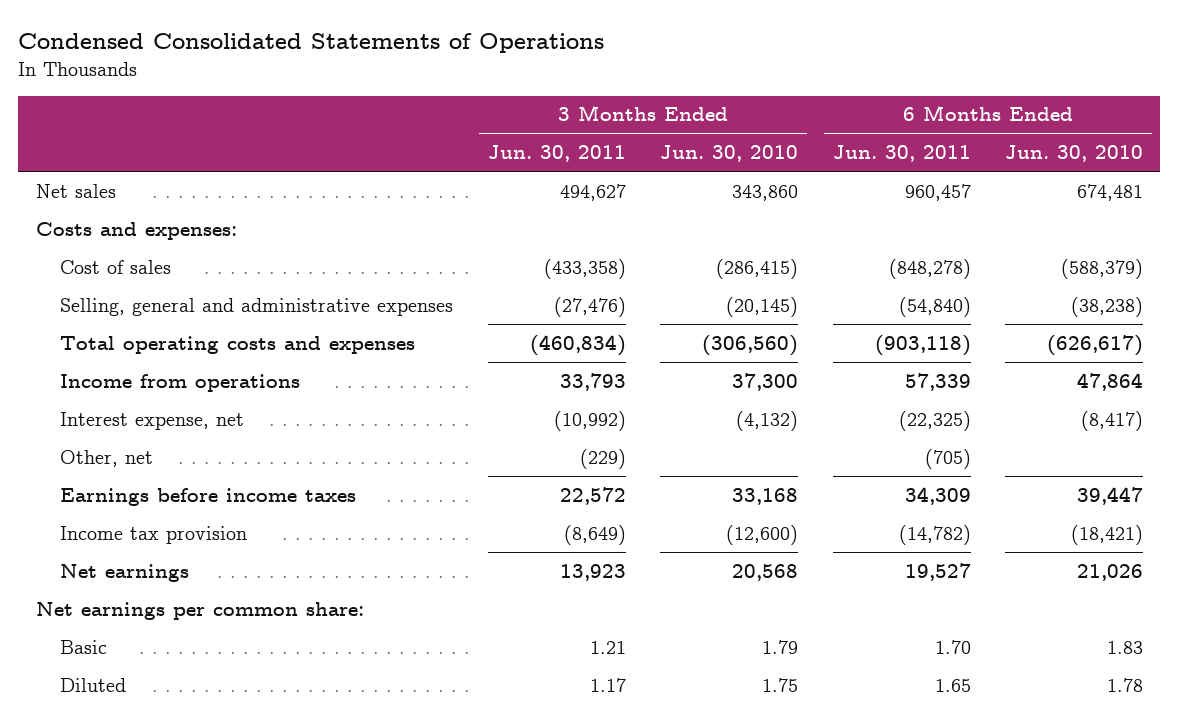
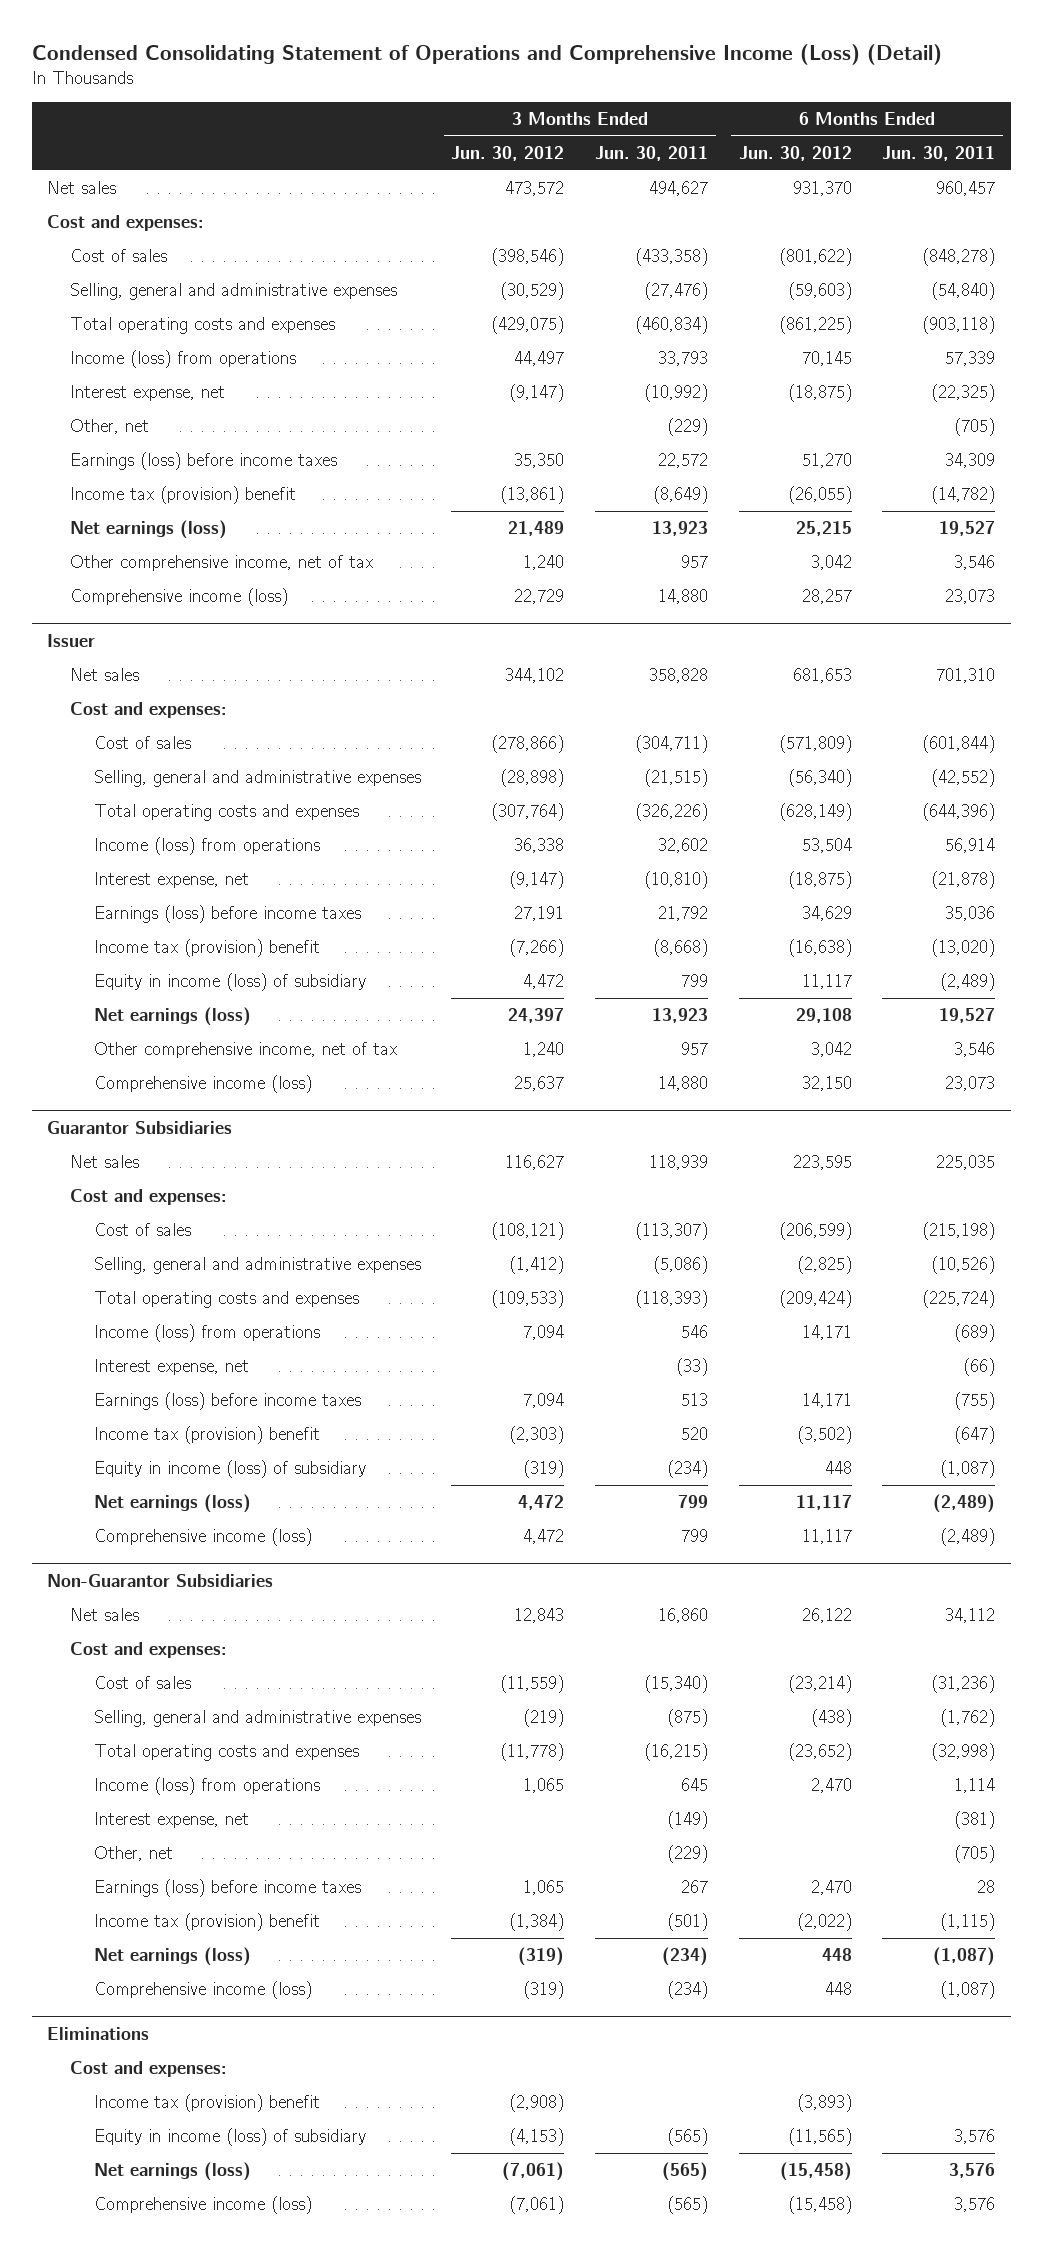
[18,33,605,54] Condensed Consolidated Statements of Operations -> [31,43,942,65] Condensed Consolidating Statement of Operations and Comprehensive Income (Loss) (Detail)
[660,145,799,163] Jun. 30, 2010 -> none
[1005,145,1144,163] Jun. 30, 2010 -> none
none -> [451,145,565,161] Jun. 30, 2012
none -> [738,145,852,161] Jun. 30, 2012
[35,221,237,240] Costs and expenses: -> [46,215,204,232] Cost and expenses:
[60,373,301,392] Income from operations -> [70,350,297,369] Income (loss) from operations
[35,601,364,620] Net earnings per common share: -> none
[60,639,108,654] Basic -> none
[60,677,127,692] Diluted -> none
[60,487,357,506] Earnings before income taxes -> [70,452,338,471] Earnings (loss) before income taxes
[60,525,248,544] Income tax provision -> [70,486,297,505] Income tax (provision) benefit
[60,563,190,582] Net earnings -> [70,520,228,540] Net earnings (loss)
none -> [70,555,374,572] Other comprehensive income, net of tax
none -> [70,588,289,607] Comprehensive income (loss)
none -> [46,633,95,647] Issuer
none -> [70,668,140,682] Net sales
none -> [70,702,228,719] Cost and expenses:
none -> [93,736,191,750] Cost of sales
none -> [93,770,421,788] Selling, general and administrative expenses
none -> [93,804,359,822] Total operating costs and expenses
none -> [93,837,320,856] Income (loss) from operations
none -> [93,872,249,889] Interest expense, net
none -> [93,905,361,924] Earnings (loss) before income taxes
none -> [93,939,320,958] Income tax (provision) benefit
none -> [93,973,366,992] Equity in income (loss) of subsidiary
none -> [93,1007,251,1027] Net earnings (loss)
none -> [93,1042,397,1059] Other comprehensive income, net of tax
none -> [93,1075,312,1094] Comprehensive income (loss)
none -> [46,1120,232,1134] Guarantor Subsidiaries
none -> [70,1155,140,1169] Net sales
none -> [70,1189,228,1206] Cost and expenses:
none -> [93,1223,191,1237] Cost of sales
none -> [93,1257,421,1275] Selling, general and administrative expenses
none -> [93,1291,359,1309] Total operating costs and expenses
none -> [93,1324,320,1343] Income (loss) from operations
none -> [93,1359,249,1376] Interest expense, net
none -> [93,1392,361,1411] Earnings (loss) before income taxes
none -> [93,1426,320,1445] Income tax (provision) benefit
none -> [93,1460,366,1479] Equity in income (loss) of subsidiary
none -> [93,1494,251,1514] Net earnings (loss)
none -> [93,1528,312,1547] Comprehensive income (loss)
none -> [46,1573,273,1587] Non-Guarantor Subsidiaries
none -> [70,1608,140,1622] Net sales
none -> [70,1642,228,1659] Cost and expenses:
none -> [93,1676,191,1690] Cost of sales
none -> [93,1710,421,1728] Selling, general and administrative expenses
none -> [93,1744,359,1762] Total operating costs and expenses
none -> [93,1777,320,1796] Income (loss) from operations
none -> [93,1812,249,1829] Interest expense, net
none -> [93,1846,173,1862] Other, net
none -> [93,1879,361,1898] Earnings (loss) before income taxes
none -> [93,1913,320,1932] Income tax (provision) benefit
none -> [93,1947,251,1967] Net earnings (loss)
none -> [93,1981,312,2000] Comprehensive income (loss)
none -> [46,2026,149,2040] Eliminations
none -> [70,2061,228,2078] Cost and expenses:
none -> [93,2094,320,2113] Income tax (provision) benefit
none -> [93,2128,366,2147] Equity in income (loss) of subsidiary
none -> [93,2162,251,2182] Net earnings (loss)
none -> [93,2196,312,2215] Comprehensive income (loss)

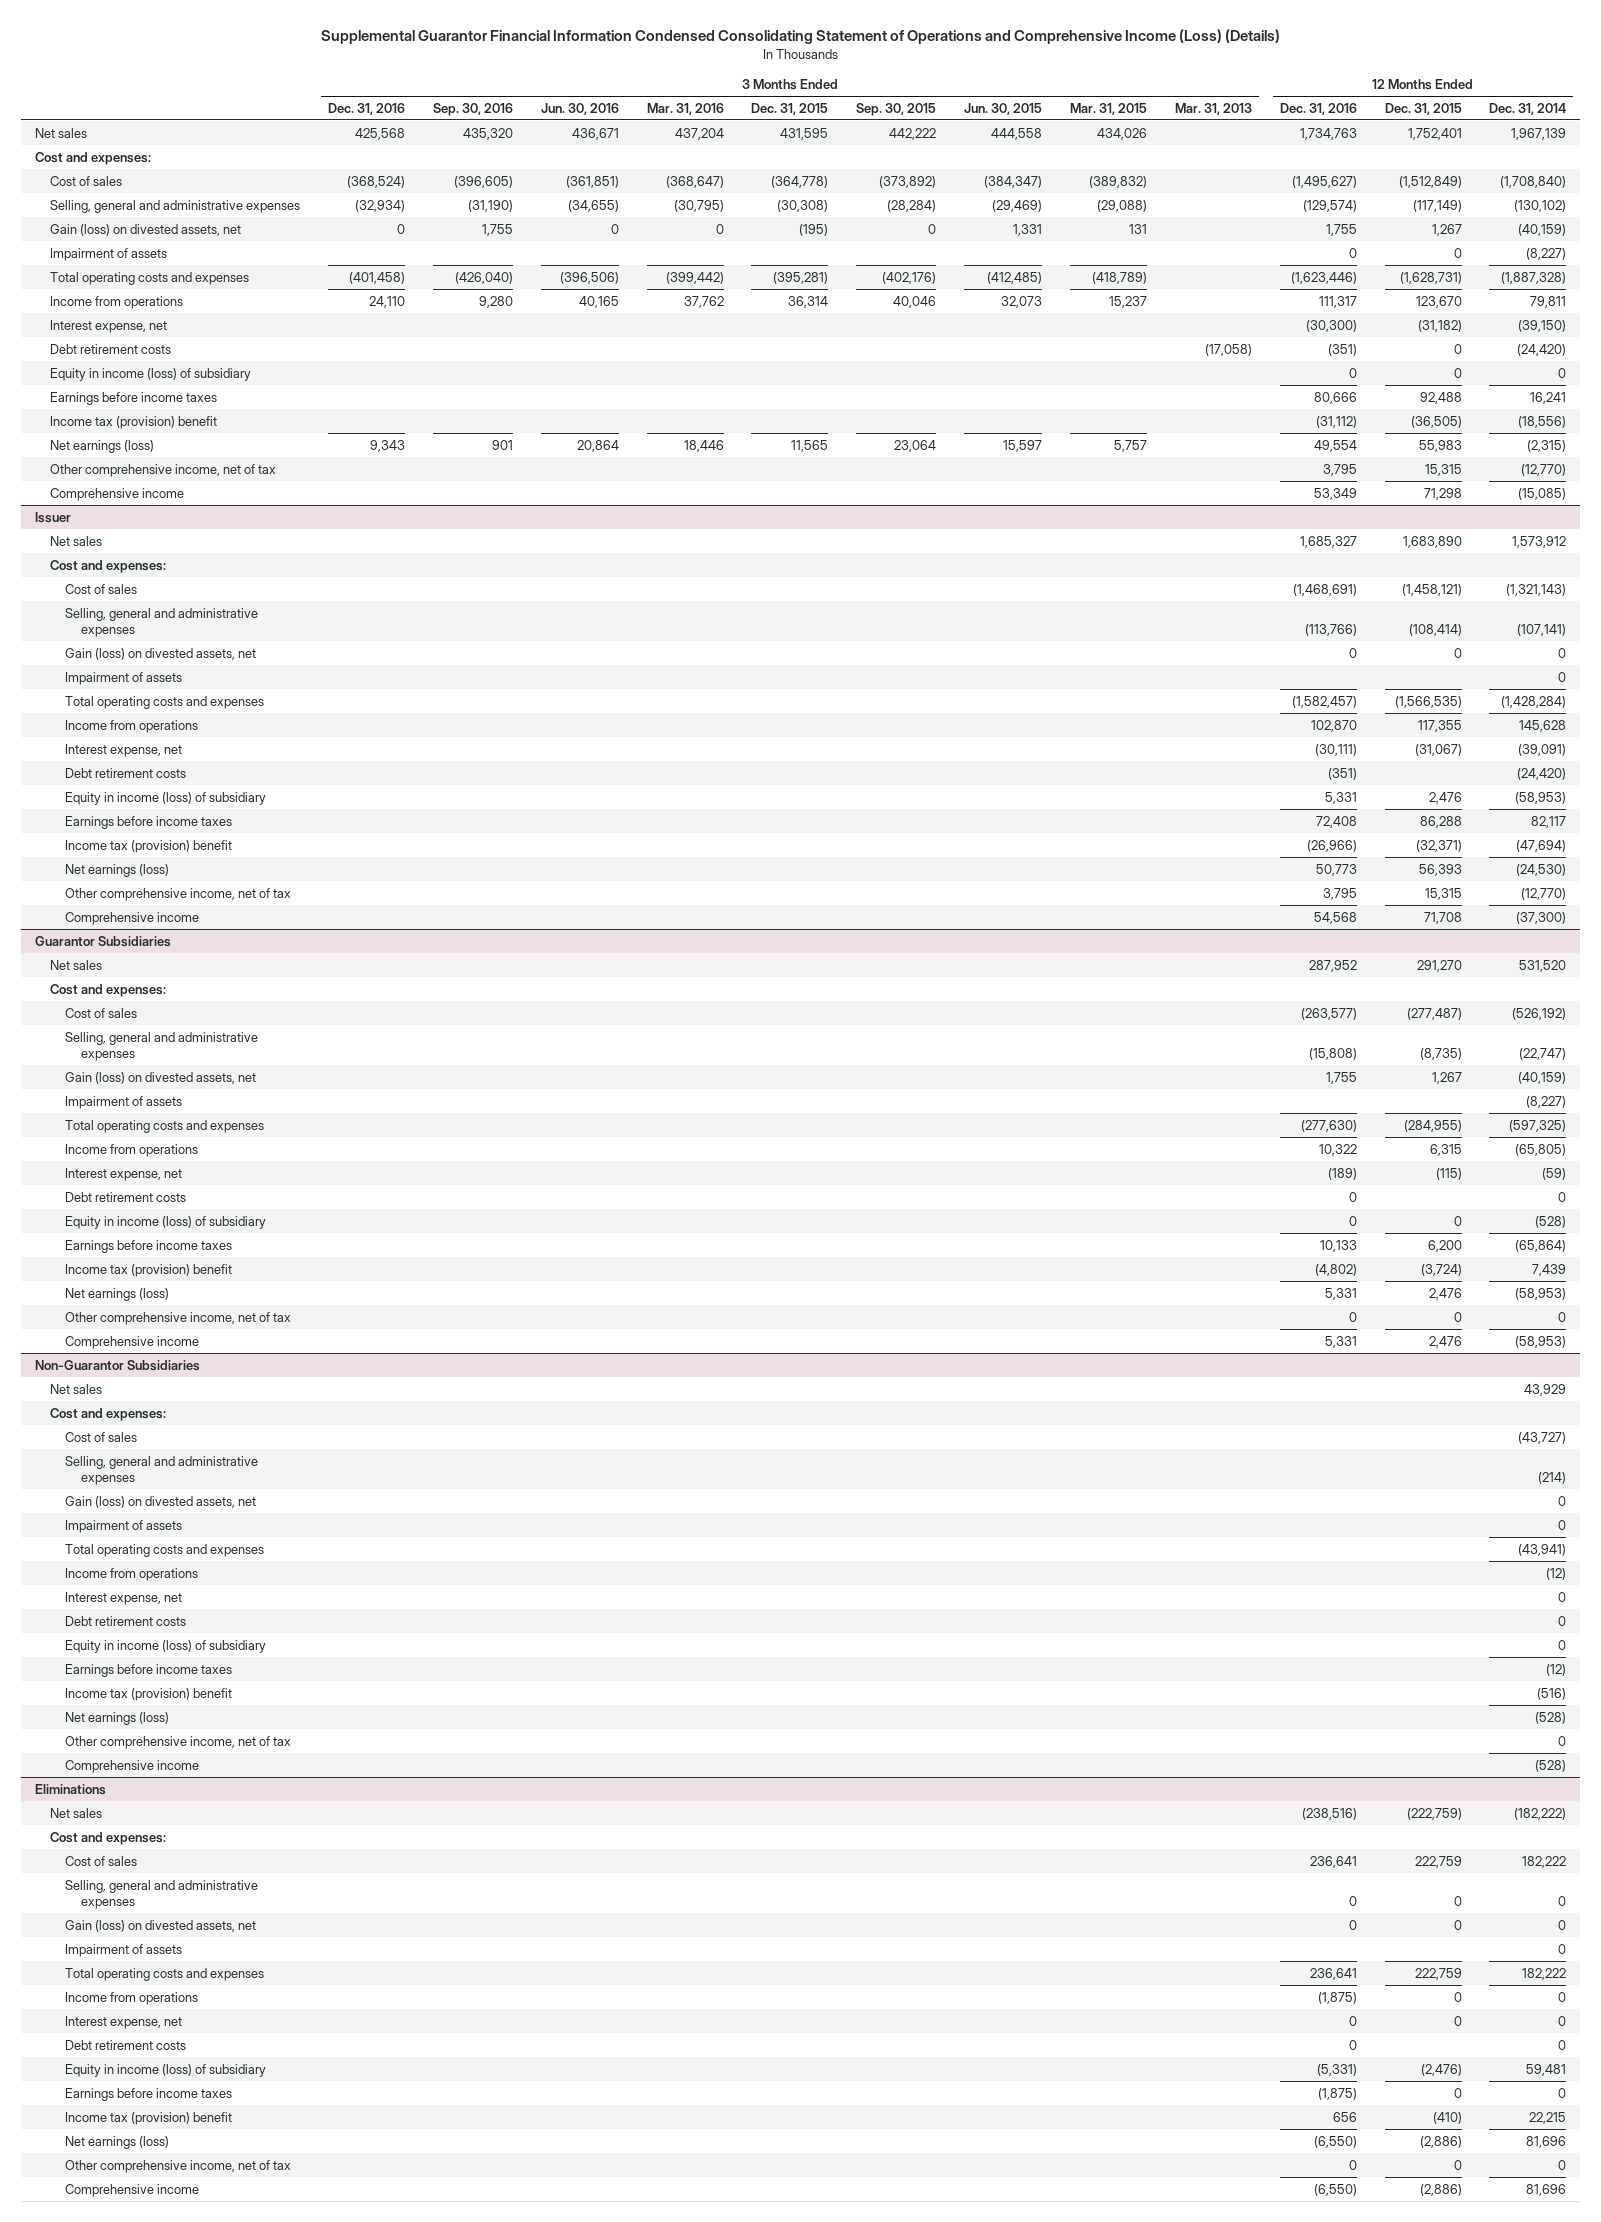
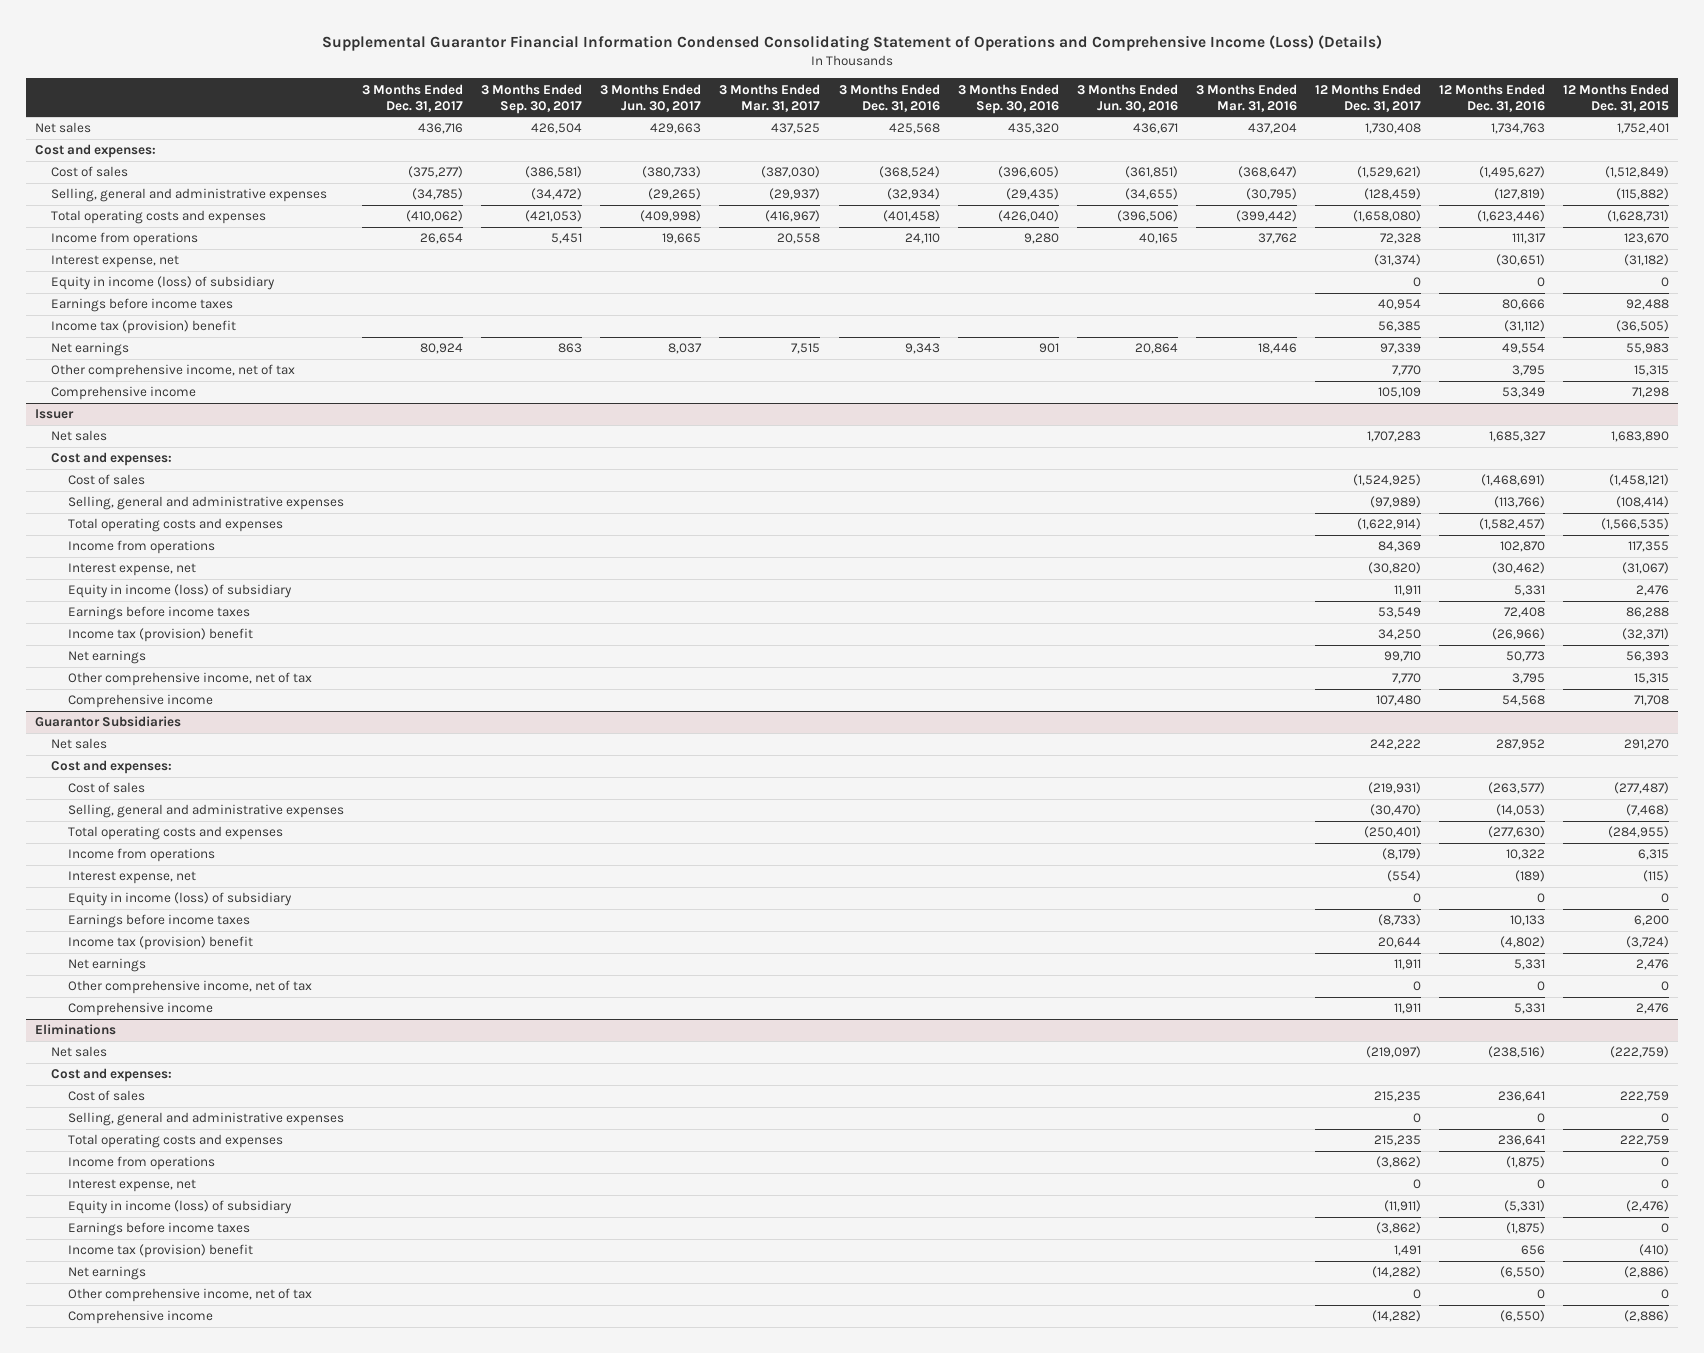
[751,102,829,115] Dec. 31, 2015 -> none
[856,102,937,116] Sep. 30, 2015 -> none
[964,102,1043,115] Jun. 30, 2015 -> none
[1069,102,1147,115] Mar. 31, 2015 -> none
[1174,102,1252,115] Mar. 31, 2013 -> none
[1489,102,1567,115] Dec. 31, 2014 -> none
none -> [362,83,464,112] 3 Months Ended Dec. 31, 2017
none -> [481,83,583,114] 3 Months Ended Sep. 30, 2017
none -> [600,83,702,112] 3 Months Ended Jun. 30, 2017
none -> [719,83,821,112] 3 Months Ended Mar. 31, 2017
none -> [1314,83,1421,112] 12 Months Ended Dec. 31, 2017
[50,223,242,236] Gain (loss) on divested assets, net -> none
[50,247,168,261] Impairment of assets -> none
[467,199,513,212] (31,190) -> [1005,188,1059,201] (29,435)
[1302,199,1357,212] (129,574) -> [1493,188,1545,201] (127,819)
[1412,199,1462,212] (117,149) -> [1615,188,1669,201] (115,882)
[50,343,172,354] Debt retirement costs -> none
[1305,319,1357,332] (30,300) -> [1495,254,1545,267] (30,651)
[50,439,155,453] Net earnings (loss) -> [51,342,130,357] Net earnings
[65,647,257,660] Gain (loss) on divested assets, net -> none
[65,671,183,685] Impairment of assets -> none
[65,767,187,778] Debt retirement costs -> none
[1314,743,1357,756] (30,111) -> [1491,562,1545,575] (30,462)
[65,863,170,877] Net earnings (loss) -> [68,650,147,665] Net earnings
[65,1071,257,1084] Gain (loss) on divested assets, net -> none
[65,1095,183,1109] Impairment of assets -> none
[1308,1047,1357,1060] (15,808) -> [1495,804,1545,817] (14,053)
[1419,1047,1462,1060] (8,735) -> [1625,804,1669,817] (7,468)
[65,1191,187,1202] Debt retirement costs -> none
[65,1287,170,1301] Net earnings (loss) -> [68,958,147,973] Net earnings
[34,1359,200,1371] Non-Guarantor Subsidiaries -> none
[50,1383,103,1394] Net sales -> none
[50,1407,167,1421] Cost and expenses: -> none
[65,1431,138,1442] Cost of sales -> none
[65,1455,259,1485] Selling, general and administrative expenses -> none
[65,1495,257,1508] Gain (loss) on divested assets, net -> none
[65,1519,183,1533] Impairment of assets -> none
[65,1543,265,1557] Total operating costs and expenses -> none
[65,1567,199,1581] Income from operations -> none
[65,1591,183,1605] Interest expense, net -> none
[65,1615,187,1626] Debt retirement costs -> none
[65,1639,267,1653] Equity in income (loss) of subsidiary -> none
[65,1663,233,1677] Earnings before income taxes -> none
[65,1687,233,1701] Income tax (provision) benefit -> none
[65,1711,170,1725] Net earnings (loss) -> none
[65,1735,292,1749] Other comprehensive income, net of tax -> none
[65,1759,200,1773] Comprehensive income -> none
[65,1919,257,1932] Gain (loss) on divested assets, net -> none
[65,1943,183,1957] Impairment of assets -> none
[65,2039,187,2050] Debt retirement costs -> none
[65,2135,170,2149] Net earnings (loss) -> [68,1266,147,1281] Net earnings

